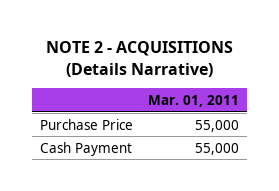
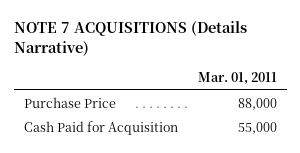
[45,41,233,77] NOTE 2 - ACQUISITIONS (Details Narrative) -> [13,21,247,56] NOTE 7 ACQUISITIONS (Details Narrative)
[195,119,240,132] 55,000 -> [237,97,277,110] 88,000
[39,141,132,156] Cash Payment -> [23,120,178,135] Cash Paid for Acquisition

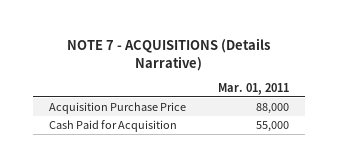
[13,21,247,56] NOTE 7 ACQUISITIONS (Details Narrative) -> [66,38,270,71] NOTE 7 - ACQUISITIONS (Details Narrative)
[23,96,116,108] Purchase Price -> [49,101,187,114] Acquisition Purchase Price

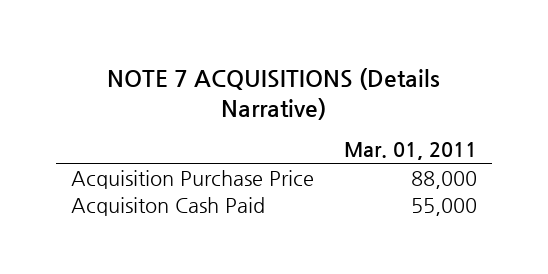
[66,38,270,71] NOTE 7 - ACQUISITIONS (Details Narrative) -> [106,68,440,121] NOTE 7 ACQUISITIONS (Details Narrative)
[49,119,178,132] Cash Paid for Acquisition -> [70,196,265,216] Acquisiton Cash Paid

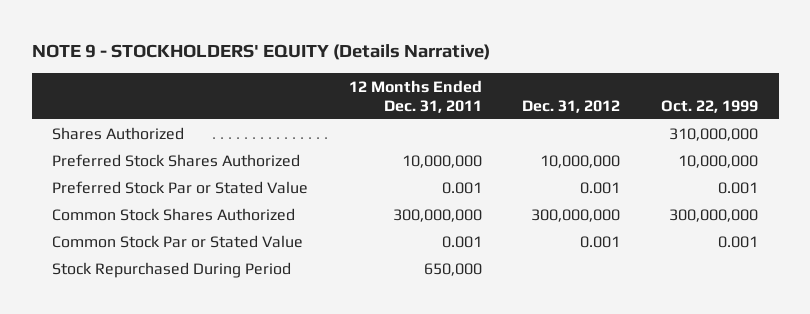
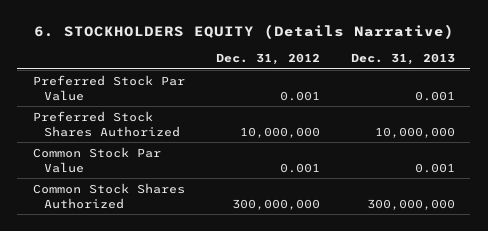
[31,43,490,60] NOTE 9 - STOCKHOLDERS' EQUITY (Details Narrative) -> [33,23,454,39] 6. STOCKHOLDERS EQUITY (Details Narrative)
[348,79,482,113] 12 Months Ended Dec. 31, 2011 -> none
[661,99,759,113] Oct. 22, 1999 -> none
none -> [350,52,455,65] Dec. 31, 2013
[51,126,184,140] Shares Authorized -> none
none -> [32,74,185,101] Preferred Stock Par Value
[51,180,308,194] Preferred Stock Par or Stated Value -> none
none -> [32,146,161,173] Common Stock Par Value
[51,234,303,248] Common Stock Par or Stated Value -> none
[51,261,291,278] Stock Repurchased During Period -> none

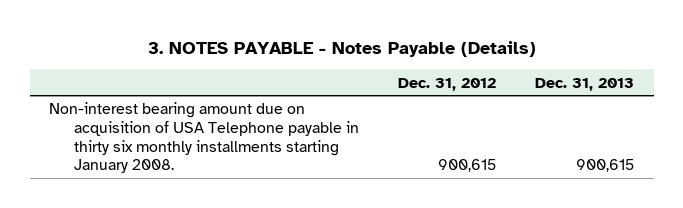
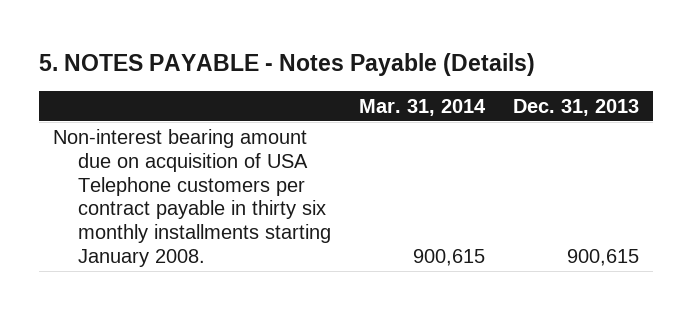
[147,40,536,57] 3. NOTES PAYABLE - Notes Payable (Details) -> [39,52,536,76] 5. NOTES PAYABLE - Notes Payable (Details)
[397,77,496,91] Dec. 31, 2012 -> none
none -> [359,98,487,116] Mar. 31, 2014
[49,102,359,174] Non-interest bearing amount due on acquisition of USA Telephone payable in thirty six monthly installments starting January 2008. -> [53,128,332,268] Non-interest bearing amount due on acquisition of USA Telephone customers per contract payable in thirty six monthly installments starting January 2008.

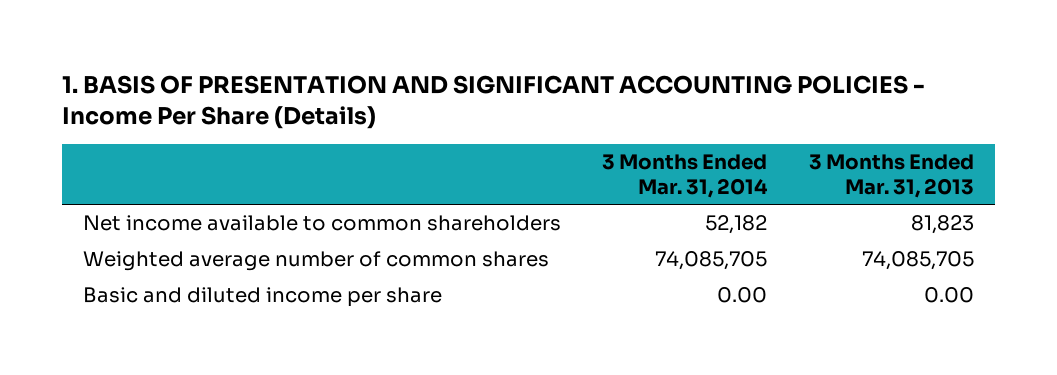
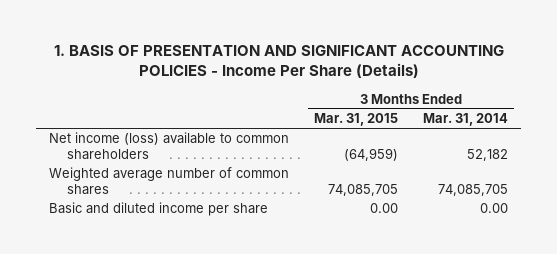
[809,154,975,198] 3 Months Ended Mar. 31, 2013 -> none
none -> [314,113,399,127] Mar. 31, 2015
[82,215,561,232] Net income available to common shareholders -> [48,132,289,161] Net income (loss) available to common shareholders

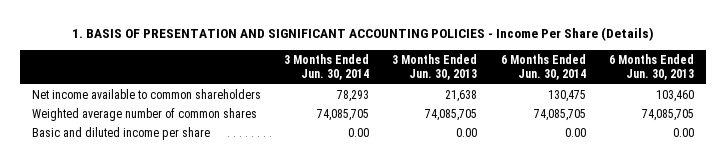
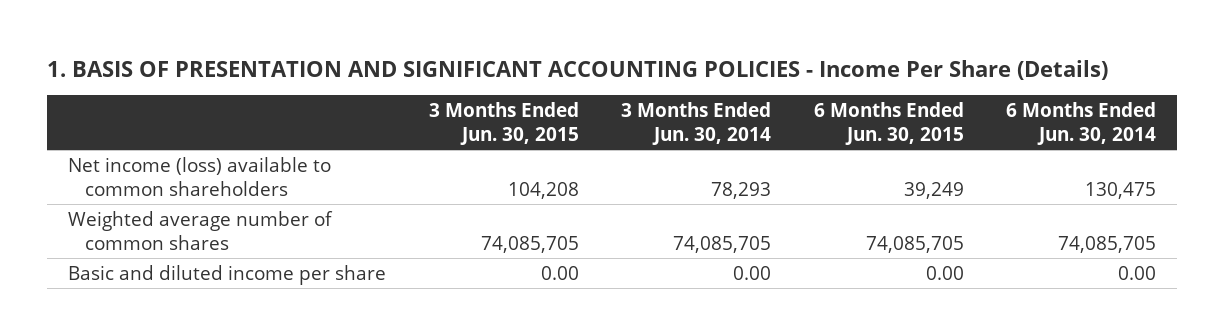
[392,54,478,81] 3 Months Ended Jun. 30, 2013 -> none
[609,54,695,81] 6 Months Ended Jun. 30, 2013 -> none
none -> [428,101,579,146] 3 Months Ended Jun. 30, 2015
none -> [813,101,964,146] 6 Months Ended Jun. 30, 2015
[31,88,261,99] Net income available to common shareholders -> [68,156,332,196] Net income (loss) available to common shareholders

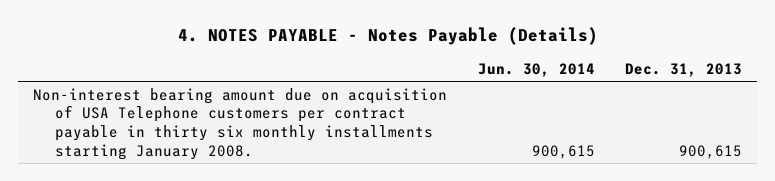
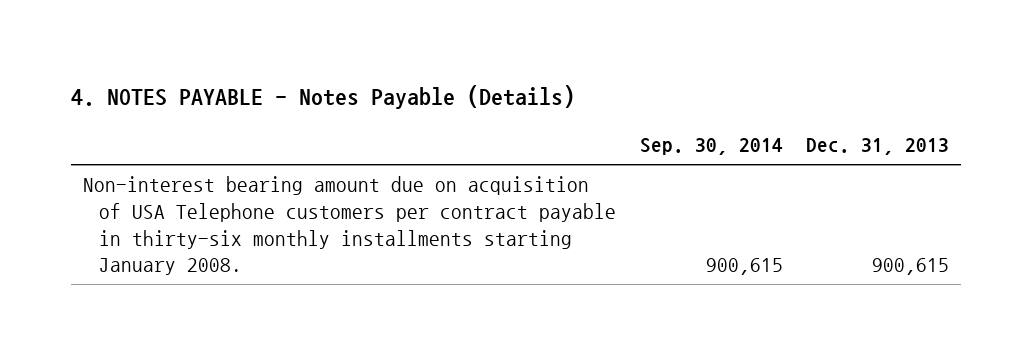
[477,62,595,77] Jun. 30, 2014 -> none
none -> [639,138,783,156] Sep. 30, 2014
[33,87,448,160] Non-interest bearing amount due on acquisition of USA Telephone customers per contract payable in thirty six monthly installments starting January 2008. -> [83,176,617,276] Non-interest bearing amount due on acquisition of USA Telephone customers per contract payable in thirty-six monthly installments starting January 2008.

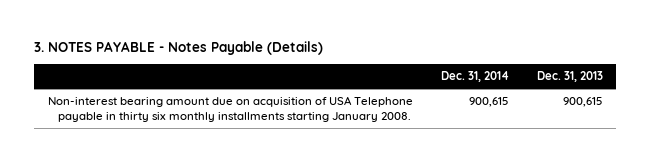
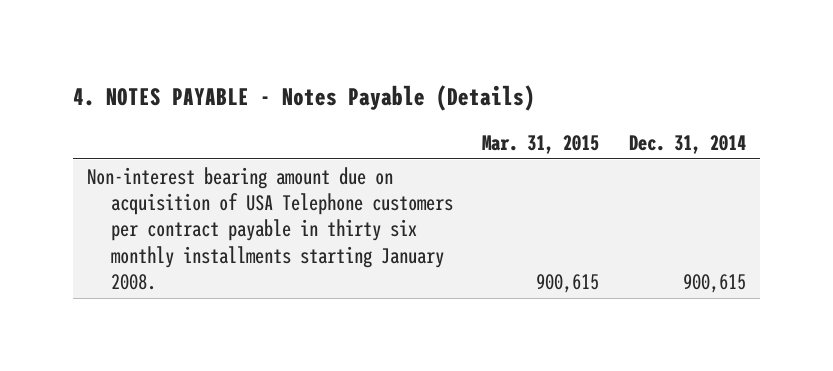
[34,41,324,56] 3. NOTES PAYABLE - Notes Payable (Details) -> [72,85,535,112] 4. NOTES PAYABLE - Notes Payable (Details)
[536,71,603,83] Dec. 31, 2013 -> none
none -> [482,134,600,154] Mar. 31, 2015
[48,96,414,123] Non-interest bearing amount due on acquisition of USA Telephone payable in thirty six monthly installments starting January 2008. -> [87,166,453,291] Non-interest bearing amount due on acquisition of USA Telephone customers per contract payable in thirty six monthly installments starting January 2008.

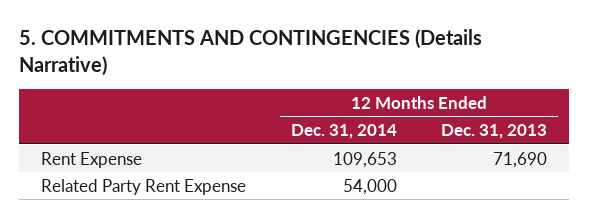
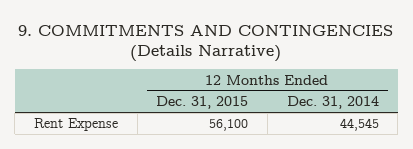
[19,29,483,76] 5. COMMITMENTS AND CONTINGENCIES (Details Narrative) -> [18,24,394,63] 9. COMMITMENTS AND CONTINGENCIES (Details Narrative)
[441,123,548,139] Dec. 31, 2013 -> none
none -> [156,96,249,110] Dec. 31, 2015
[41,178,247,195] Related Party Rent Expense -> none
[332,151,397,168] 109,653 -> [339,118,379,132] 44,545

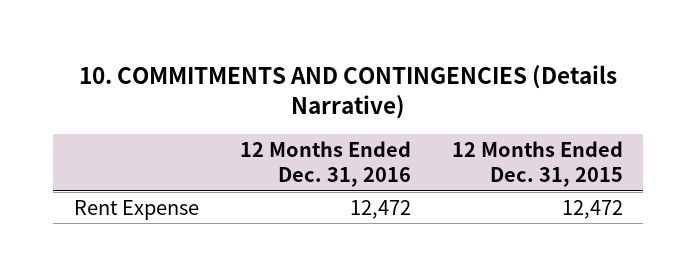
[18,24,394,63] 9. COMMITMENTS AND CONTINGENCIES (Details Narrative) -> [79,64,618,120] 10. COMMITMENTS AND CONTINGENCIES (Details Narrative)
[286,96,379,110] Dec. 31, 2014 -> none
none -> [239,141,411,188] 12 Months Ended Dec. 31, 2016
[209,119,249,132] 56,100 -> [561,199,623,219] 12,472

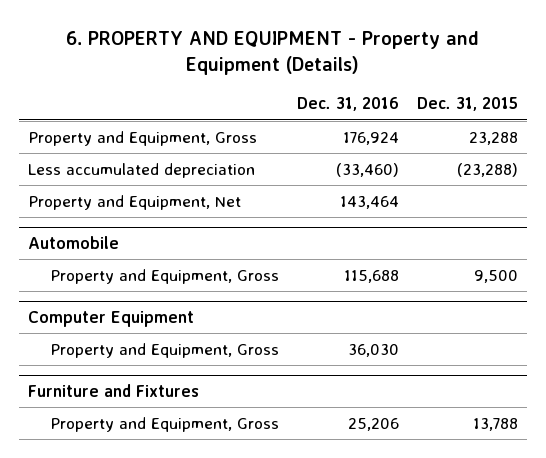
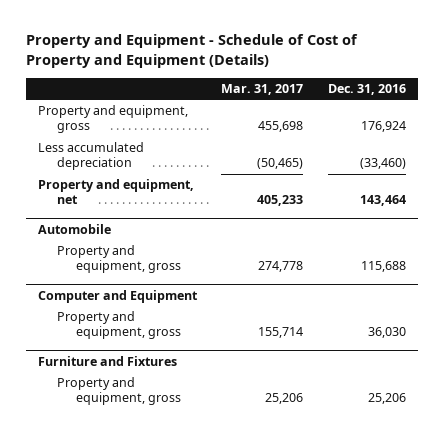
[66,30,480,75] 6. PROPERTY AND EQUIPMENT - Property and Equipment (Details) -> [25,34,358,69] Property and Equipment - Schedule of Cost of Property and Equipment (Details)
[417,97,519,112] Dec. 31, 2015 -> none
none -> [221,84,304,96] Mar. 31, 2017
[27,130,257,146] Property and Equipment, Gross -> [37,105,188,134] Property and equipment, gross
[27,194,241,210] Property and Equipment, Net -> [37,179,194,205] Property and equipment, net
[49,268,279,284] Property and Equipment, Gross -> [56,245,181,274] Property and equipment, gross
[27,310,194,327] Computer Equipment -> [37,289,198,303] Computer and Equipment
[49,342,279,358] Property and Equipment, Gross -> [56,311,181,340] Property and equipment, gross
[49,416,279,432] Property and Equipment, Gross -> [56,377,181,406] Property and equipment, gross

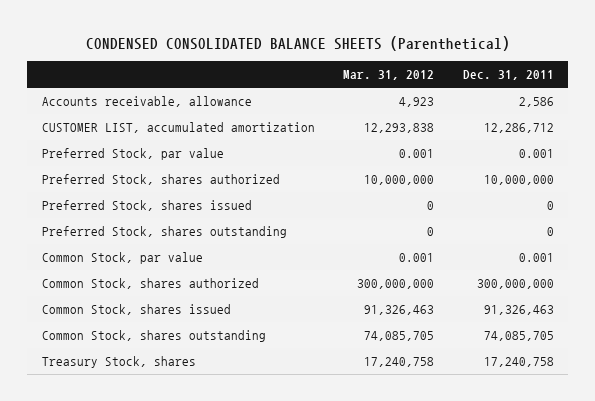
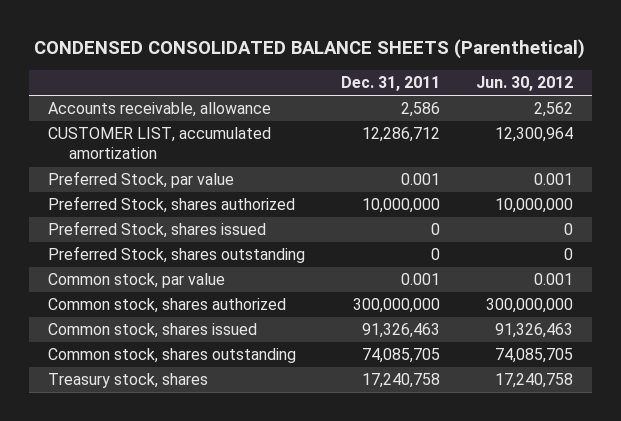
[343,70,435,81] Mar. 31, 2012 -> none
none -> [476,76,574,92] Jun. 30, 2012
[41,252,203,265] Common Stock, par value -> [47,273,225,289] Common stock, par value
[41,278,259,290] Common Stock, shares authorized -> [47,298,286,314] Common stock, shares authorized
[41,304,231,316] Common Stock, shares issued -> [47,323,257,339] Common stock, shares issued
[41,330,266,343] Common Stock, shares outstanding -> [47,348,296,364] Common stock, shares outstanding
[41,356,196,369] Treasury Stock, shares -> [47,373,208,389] Treasury stock, shares

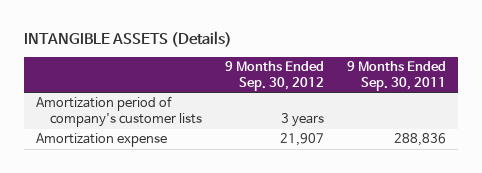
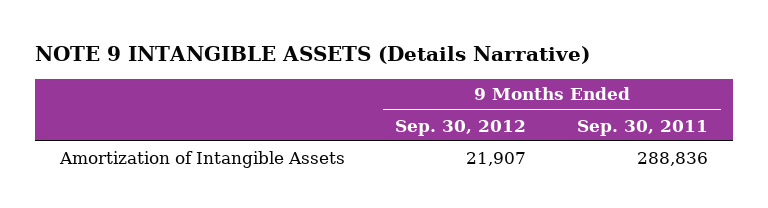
[24,30,233,47] INTANGIBLE ASSETS (Details) -> [34,46,590,65] NOTE 9 INTANGIBLE ASSETS (Details Narrative)
[35,96,203,128] Amortization period of company's customer lists -> none
[35,133,167,148] Amortization expense -> [59,150,346,168] Amortization of Intangible Assets

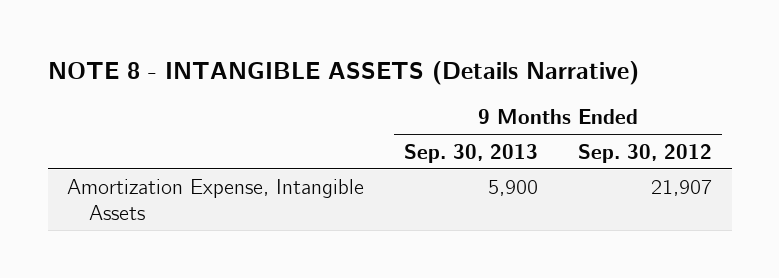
[34,46,590,65] NOTE 9 INTANGIBLE ASSETS (Details Narrative) -> [47,61,639,86] NOTE 8 - INTANGIBLE ASSETS (Details Narrative)
[576,119,708,136] Sep. 30, 2011 -> none
none -> [404,143,539,163] Sep. 30, 2013
[59,150,346,168] Amortization of Intangible Assets -> [67,179,365,221] Amortization Expense, Intangible Assets

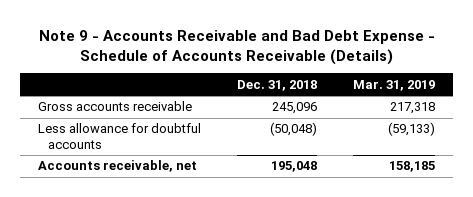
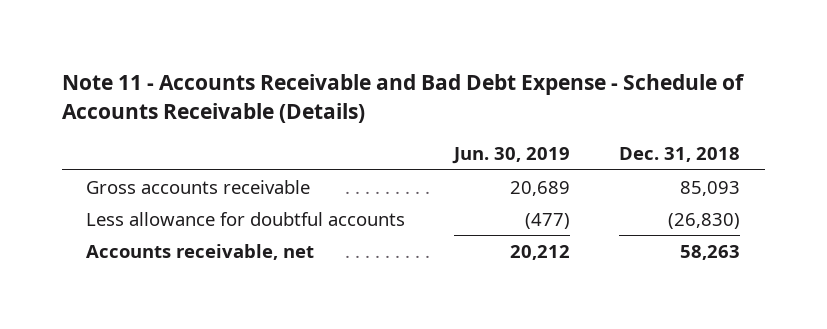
[38,29,435,65] Note 9 - Accounts Receivable and Bad Debt Expense - Schedule of Accounts Receivable (Details) -> [61,74,745,123] Note 11 - Accounts Receivable and Bad Debt Expense - Schedule of Accounts Receivable (Details)
[352,79,435,91] Mar. 31, 2019 -> none
none -> [452,146,571,164] Jun. 30, 2019
[272,102,318,115] 245,096 -> [680,180,741,196] 85,093
[270,122,318,137] (50,048) -> [668,212,741,229] (26,830)
[271,161,318,173] 195,048 -> [680,244,741,260] 58,263

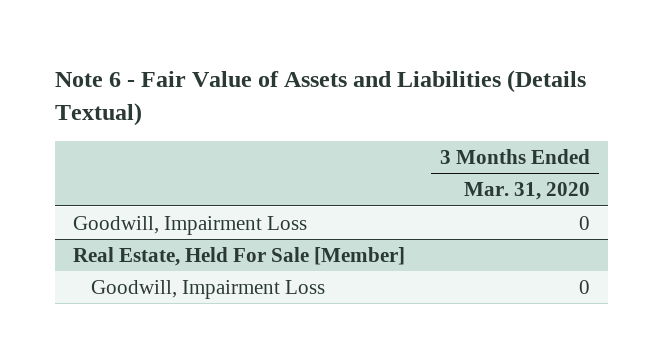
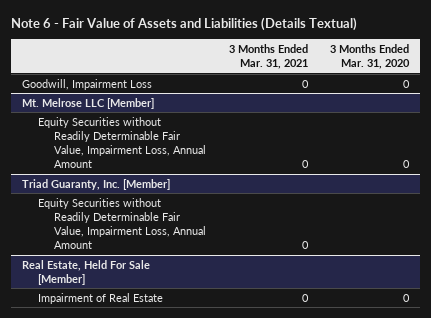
none -> [228,43,308,70] 3 Months Ended Mar. 31, 2021
none -> [21,97,154,109] Mt. Melrose LLC [Member]
none -> [38,116,207,168] Equity Securities without Readily Determinable Fair Value, Impairment Loss, Annual Amount
none -> [21,178,170,190] Triad Guaranty, Inc. [Member]
none -> [38,197,207,249] Equity Securities without Readily Determinable Fair Value, Impairment Loss, Annual Amount
[91,279,326,299] Goodwill, Impairment Loss -> [38,292,164,304] Impairment of Real Estate

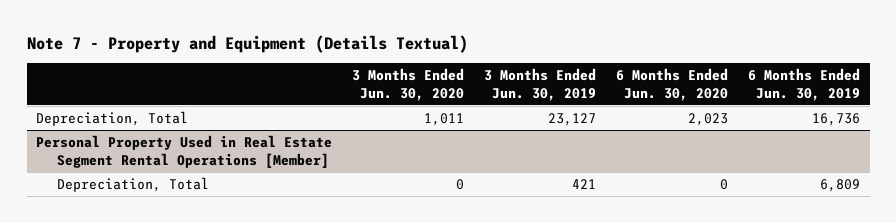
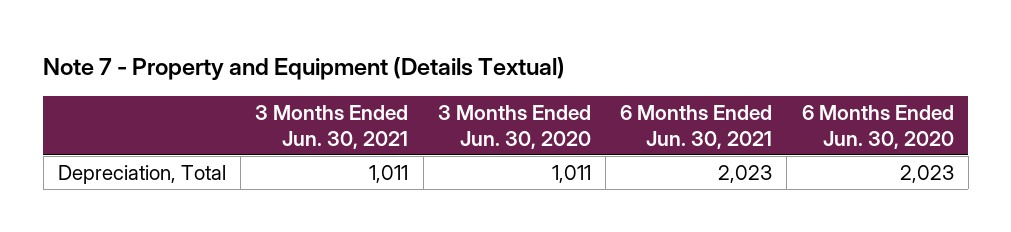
[484,67,597,101] 3 Months Ended Jun. 30, 2019 -> none
[747,67,860,101] 6 Months Ended Jun. 30, 2019 -> none
none -> [255,104,409,149] 3 Months Ended Jun. 30, 2021
none -> [620,104,773,149] 6 Months Ended Jun. 30, 2021
[36,135,333,169] Personal Property Used in Real Estate Segment Rental Operations [Member] -> none
[56,177,209,193] Depreciation, Total -> none

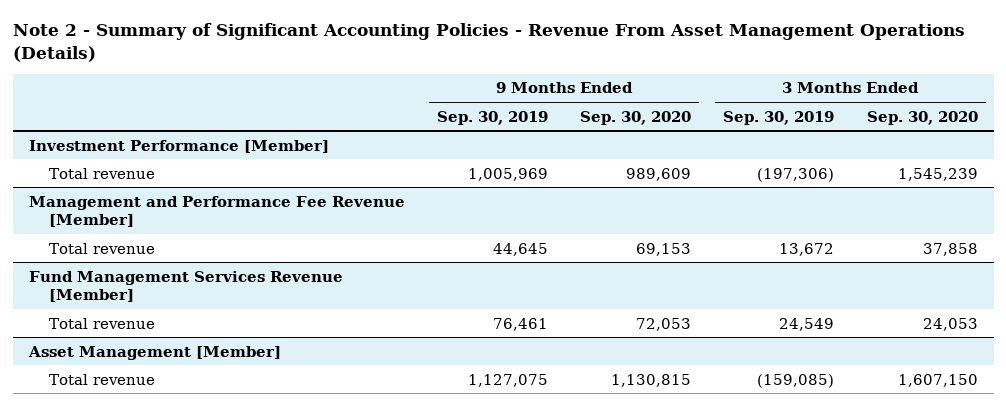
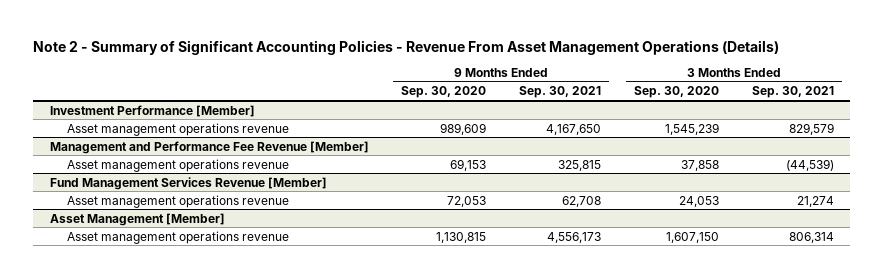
[437,110,549,125] Sep. 30, 2019 -> none
[723,110,835,125] Sep. 30, 2019 -> none
none -> [519,86,602,99] Sep. 30, 2021
none -> [751,86,834,99] Sep. 30, 2021
[49,167,156,179] Total revenue -> [66,122,289,136] Asset management operations revenue
[49,242,156,254] Total revenue -> [66,158,289,172] Asset management operations revenue
[49,317,156,329] Total revenue -> [66,194,289,208] Asset management operations revenue
[49,373,156,385] Total revenue -> [66,230,289,244] Asset management operations revenue

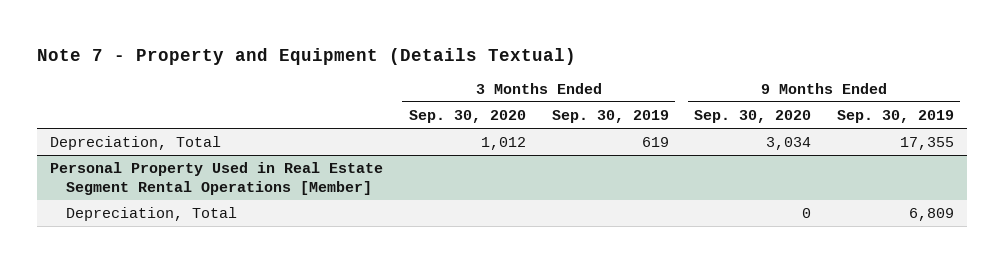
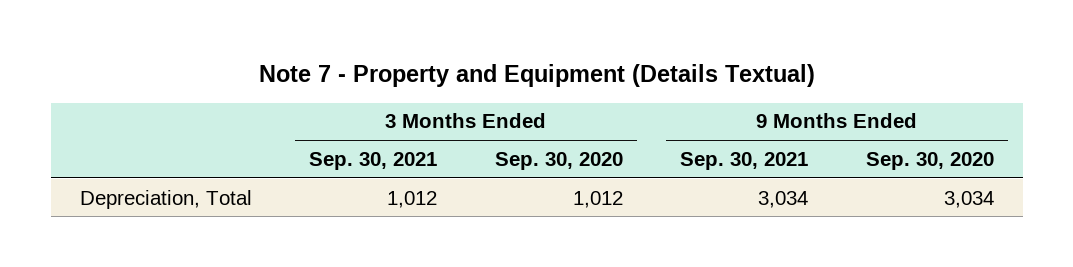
[551,110,669,124] Sep. 30, 2019 -> none
[836,110,954,124] Sep. 30, 2019 -> none
none -> [309,151,438,170] Sep. 30, 2021
none -> [680,151,809,170] Sep. 30, 2021
[50,162,384,195] Personal Property Used in Real Estate Segment Rental Operations [Member] -> none
[65,207,237,222] Depreciation, Total -> none

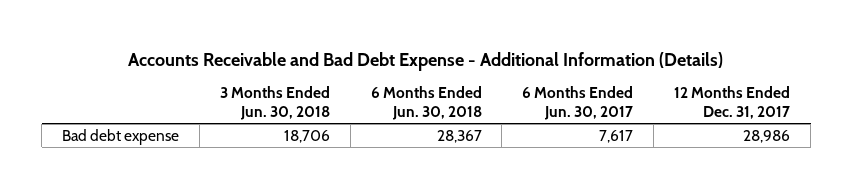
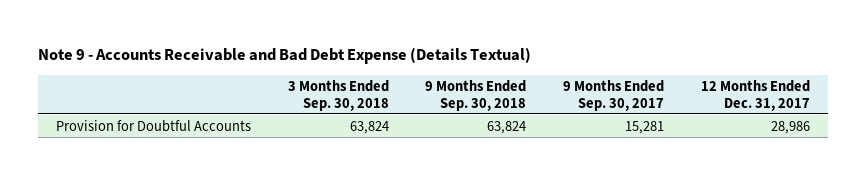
[128,51,724,71] Accounts Receivable and Bad Debt Expense - Additional Information (Details) -> [37,47,531,65] Note 9 - Accounts Receivable and Bad Debt Expense (Details Textual)
[219,86,330,120] 3 Months Ended Jun. 30, 2018 -> none
[370,86,482,120] 6 Months Ended Jun. 30, 2018 -> none
[522,86,634,120] 6 Months Ended Jun. 30, 2017 -> none
none -> [287,79,389,111] 3 Months Ended Sep. 30, 2018
none -> [425,79,527,111] 9 Months Ended Sep. 30, 2018
none -> [562,79,664,111] 9 Months Ended Sep. 30, 2017
[62,129,180,146] Bad debt expense -> [56,119,252,132] Provision for Doubtful Accounts

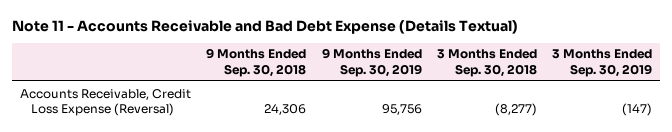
[37,47,531,65] Note 9 - Accounts Receivable and Bad Debt Expense (Details Textual) -> [12,19,519,34] Note 11 - Accounts Receivable and Bad Debt Expense (Details Textual)
[562,79,664,111] 9 Months Ended Sep. 30, 2017 -> none
[700,79,810,111] 12 Months Ended Dec. 31, 2017 -> none
none -> [321,48,422,77] 9 Months Ended Sep. 30, 2019
none -> [552,49,653,77] 3 Months Ended Sep. 30, 2019
[56,119,252,132] Provision for Doubtful Accounts -> none
none -> [19,88,191,117] Accounts Receivable, Credit Loss Expense (Reversal)

